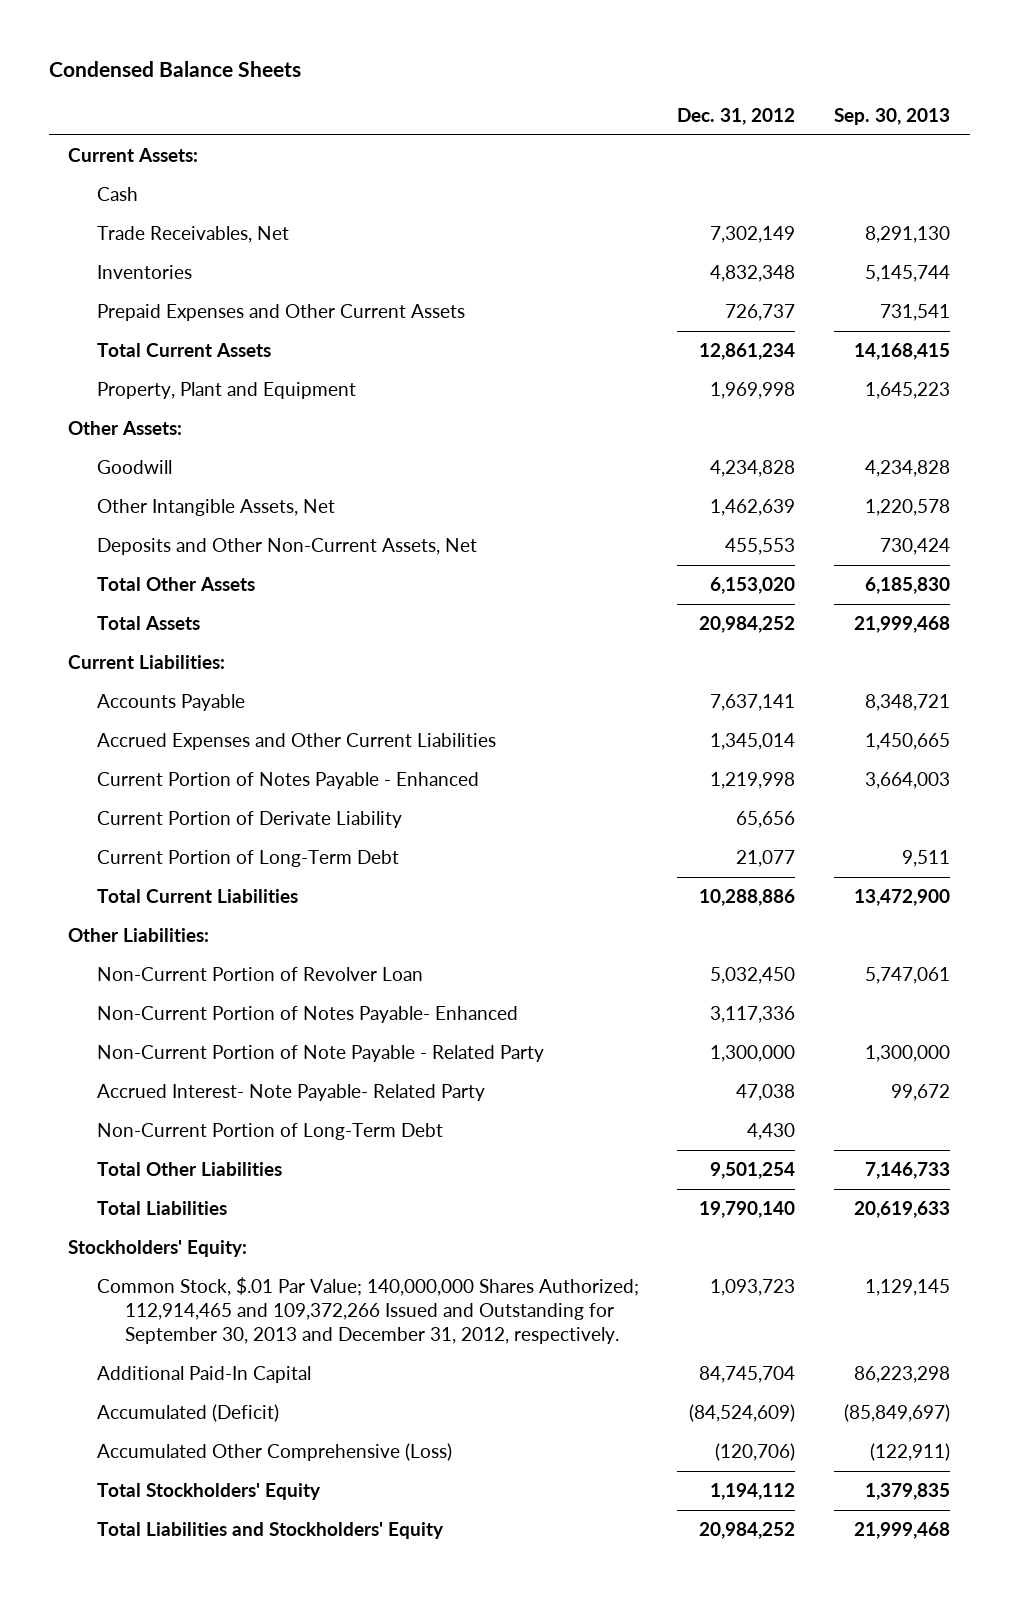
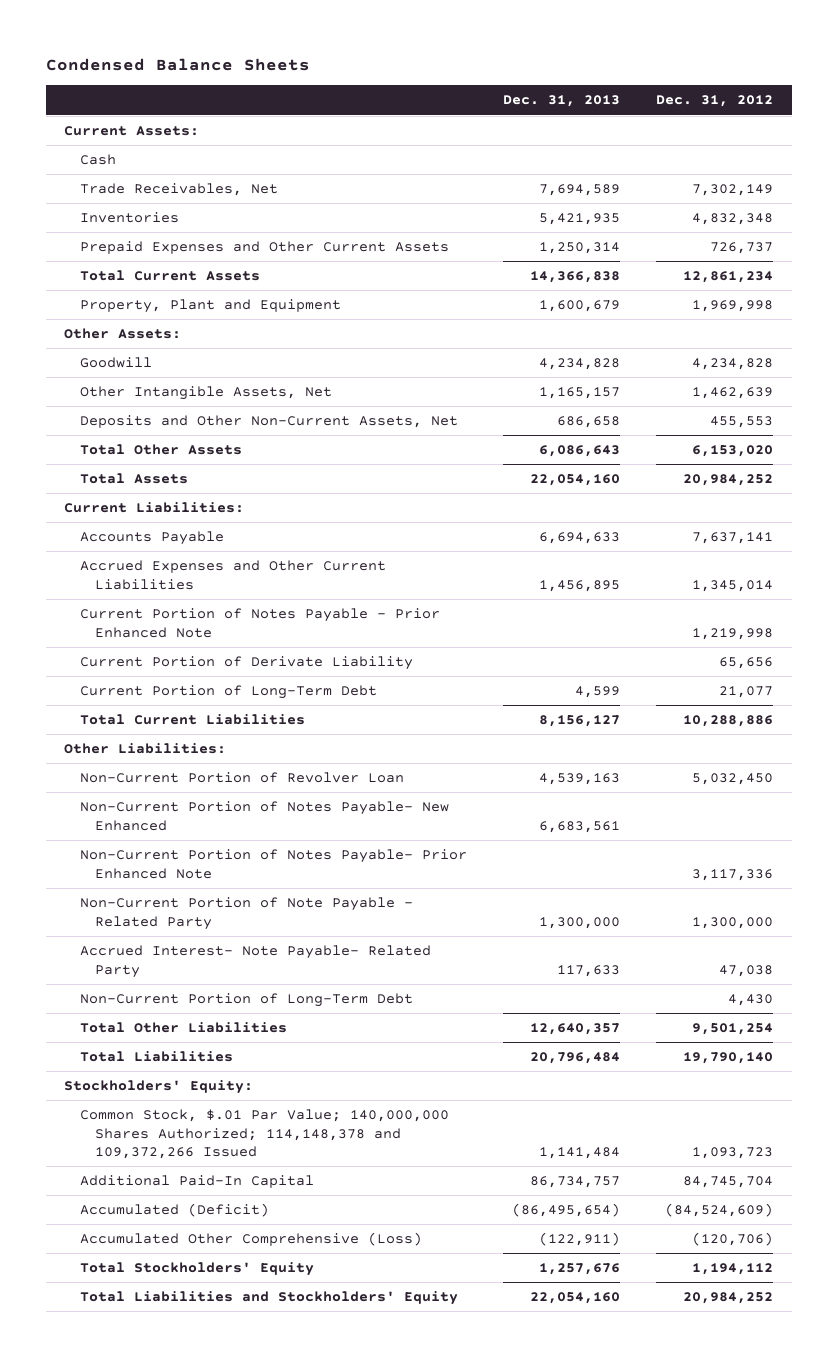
[834,107,951,125] Sep. 30, 2013 -> none
none -> [503,95,621,108] Dec. 31, 2013
[96,772,479,790] Current Portion of Notes Payable - Enhanced -> [79,608,440,638] Current Portion of Notes Payable - Prior Enhanced Note
none -> [79,801,449,831] Non-Current Portion of Notes Payable- New Enhanced
[96,1006,518,1024] Non-Current Portion of Notes Payable- Enhanced -> [79,849,467,879] Non-Current Portion of Notes Payable- Prior Enhanced Note
[96,1277,639,1345] Common Stock, $.01 Par Value; 140,000,000 Shares Authorized; 112,914,465 and 109,372,266 Issued and Outstanding for September 30, 2013 and December 31, 2012, respectively. -> [79,1109,449,1160] Common Stock, $.01 Par Value; 140,000,000 Shares Authorized; 114,148,378 and 109,372,266 Issued

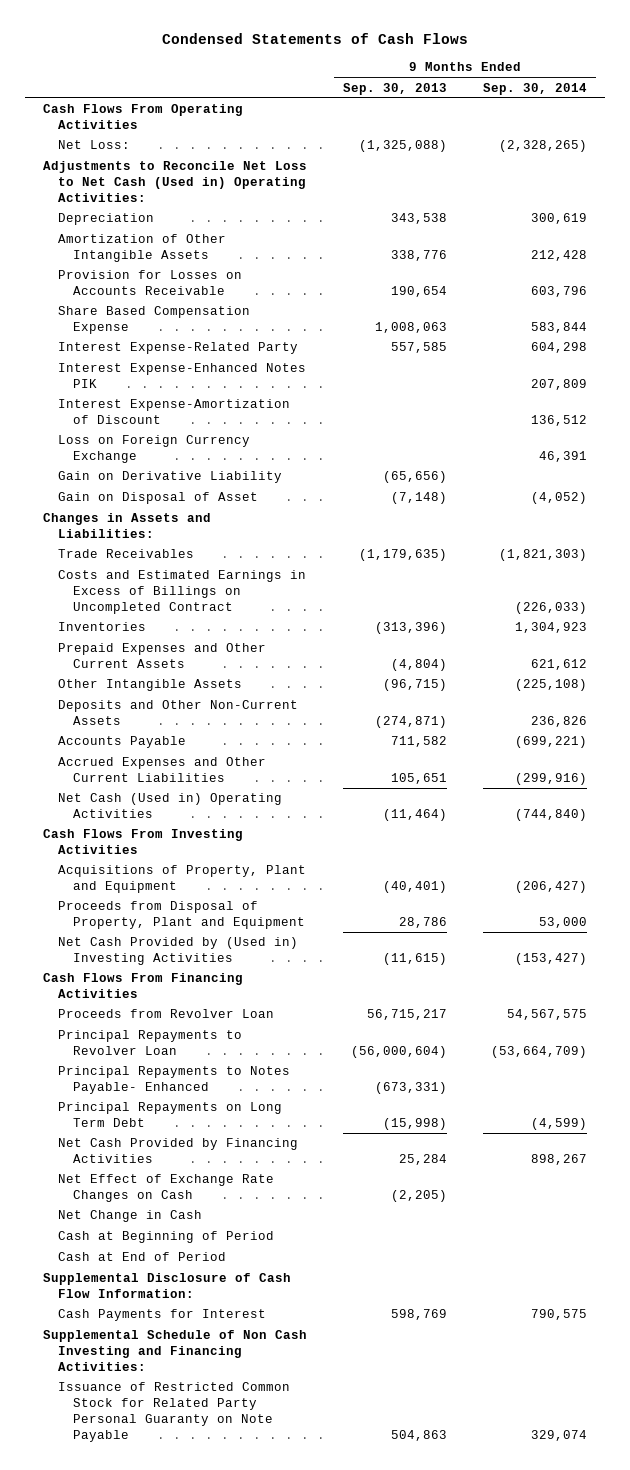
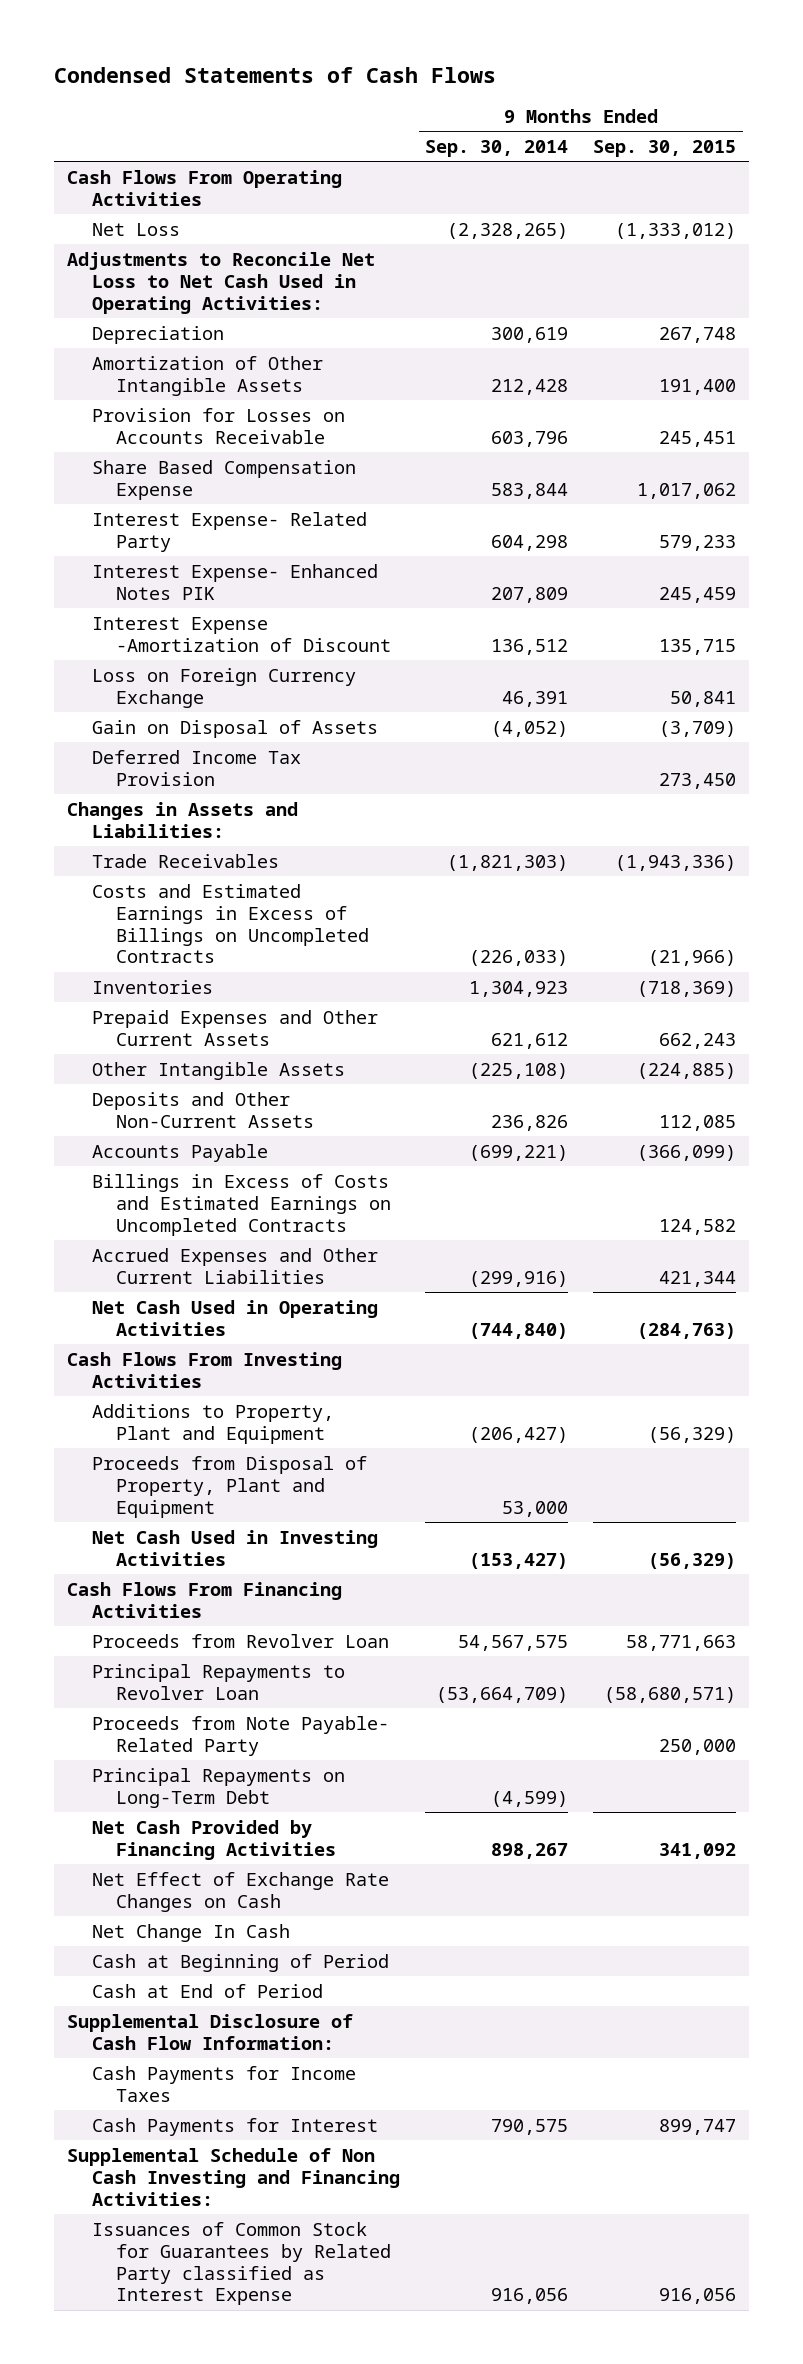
[342,82,447,95] Sep. 30, 2013 -> none
none -> [593,139,737,157] Sep. 30, 2015
[57,140,130,150] Net Loss: -> [91,222,180,236] Net Loss
[42,161,307,202] Adjustments to Reconcile Net Loss to Net Cash (Used in) Operating Activities: -> [66,251,375,314] Adjustments to Reconcile Net Loss to Net Cash Used in Operating Activities:
[57,342,298,355] Interest Expense-Related Party -> [91,511,367,552] Interest Expense- Related Party
[57,363,306,389] Interest Expense-Enhanced Notes PIK -> [91,563,378,600] Interest Expense- Enhanced Notes PIK
[57,399,290,425] Interest Expense-Amortization of Discount -> [91,616,392,652] Interest Expense -Amortization of Discount
[57,471,282,484] Gain on Derivative Liability -> none
[57,492,258,505] Gain on Disposal of Asset -> [91,719,378,738] Gain on Disposal of Assets
none -> [91,749,301,786] Deferred Income Tax Provision
[57,570,306,614] Costs and Estimated Earnings in Excess of Billings on Uncompleted Contract -> [91,883,370,964] Costs and Estimated Earnings in Excess of Billings on Uncompleted Contracts
none -> [91,1173,392,1236] Billings in Excess of Costs and Estimated Earnings on Uncompleted Contracts
[57,793,282,819] Net Cash (Used in) Operating Activities -> [91,1299,378,1336] Net Cash Used in Operating Activities
[57,865,306,894] Acquisitions of Property, Plant and Equipment -> [91,1403,334,1444] Additions to Property, Plant and Equipment
[57,937,298,966] Net Cash Provided by (Used in) Investing Activities -> [91,1529,378,1566] Net Cash Used in Investing Activities
[57,1066,290,1095] Principal Repayments to Notes Payable- Enhanced -> none
none -> [91,1715,389,1756] Proceeds from Note Payable- Related Party
[57,1102,282,1128] Principal Repayments on Long Term Debt -> [91,1767,345,1808] Principal Repayments on Long-Term Debt
[57,1210,202,1223] Net Change in Cash -> [91,1923,290,1942] Net Change In Cash
none -> [91,2065,356,2102] Cash Payments for Income Taxes
[57,1382,290,1442] Issuance of Restricted Common Stock for Related Party Personal Guaranty on Note Payable -> none
none -> [91,2221,392,2306] Issuances of Common Stock for Guarantees by Related Party classified as Interest Expense

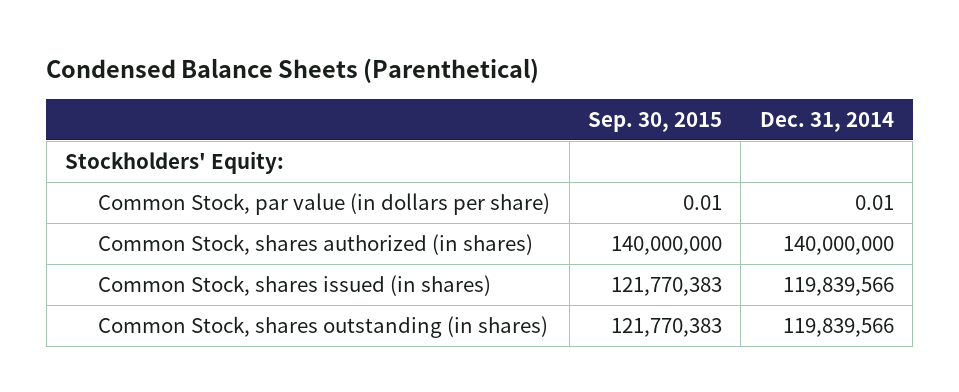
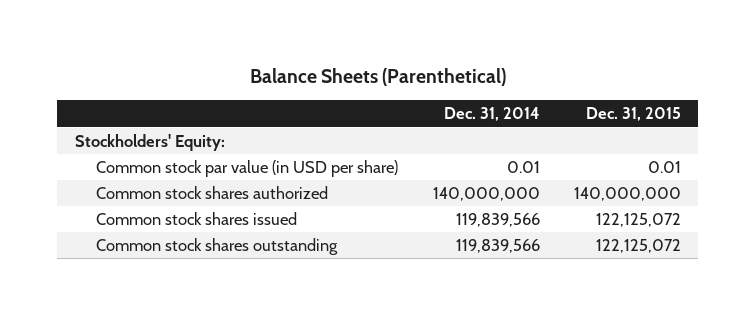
[46,58,540,84] Condensed Balance Sheets (Parenthetical) -> [249,68,506,87] Balance Sheets (Parenthetical)
[588,111,723,132] Sep. 30, 2015 -> none
none -> [585,107,681,122] Dec. 31, 2015
[98,192,551,215] Common Stock, par value (in dollars per share) -> [96,160,399,178] Common stock par value (in USD per share)
[98,233,534,255] Common Stock, shares authorized (in shares) -> [96,186,329,200] Common stock shares authorized
[98,274,492,296] Common Stock, shares issued (in shares) -> [96,212,298,226] Common stock shares issued
[98,315,549,338] Common Stock, shares outstanding (in shares) -> [96,238,339,256] Common stock shares outstanding

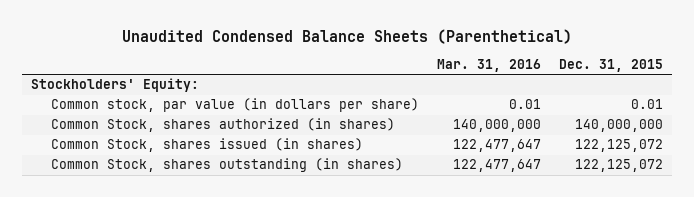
[249,68,506,87] Balance Sheets (Parenthetical) -> [121,28,572,44] Unaudited Condensed Balance Sheets (Parenthetical)
[443,107,540,122] Dec. 31, 2014 -> none
none -> [436,58,541,72] Mar. 31, 2016
[96,160,399,178] Common stock par value (in USD per share) -> [51,98,420,113] Common stock, par value (in dollars per share)
[96,186,329,200] Common stock shares authorized -> [51,118,396,133] Common Stock, shares authorized (in shares)
[96,212,298,226] Common stock shares issued -> [51,138,364,153] Common Stock, shares issued (in shares)
[96,238,339,256] Common stock shares outstanding -> [51,158,404,173] Common Stock, shares outstanding (in shares)

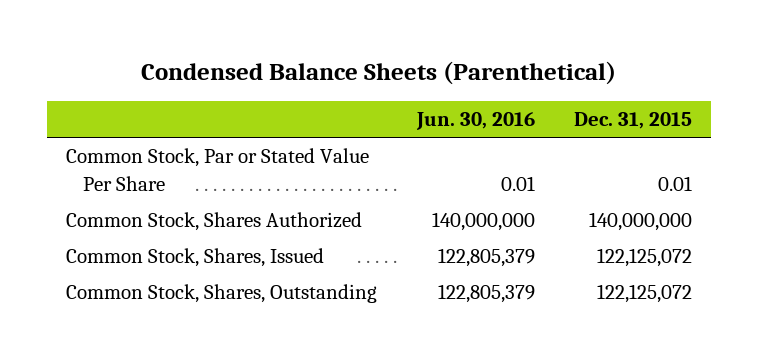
[121,28,572,44] Unaudited Condensed Balance Sheets (Parenthetical) -> [141,60,617,85] Condensed Balance Sheets (Parenthetical)
[436,58,541,72] Mar. 31, 2016 -> none
none -> [415,112,535,131] Jun. 30, 2016
[31,78,200,93] Stockholders' Equity: -> none
[51,98,420,113] Common stock, par value (in dollars per share) -> [66,148,370,191] Common Stock, Par or Stated Value Per Share
[51,118,396,133] Common Stock, shares authorized (in shares) -> [66,212,363,232] Common Stock, Shares Authorized
[51,138,364,153] Common Stock, shares issued (in shares) -> [66,248,325,268] Common Stock, Shares, Issued
[51,158,404,173] Common Stock, shares outstanding (in shares) -> [66,284,378,304] Common Stock, Shares, Outstanding

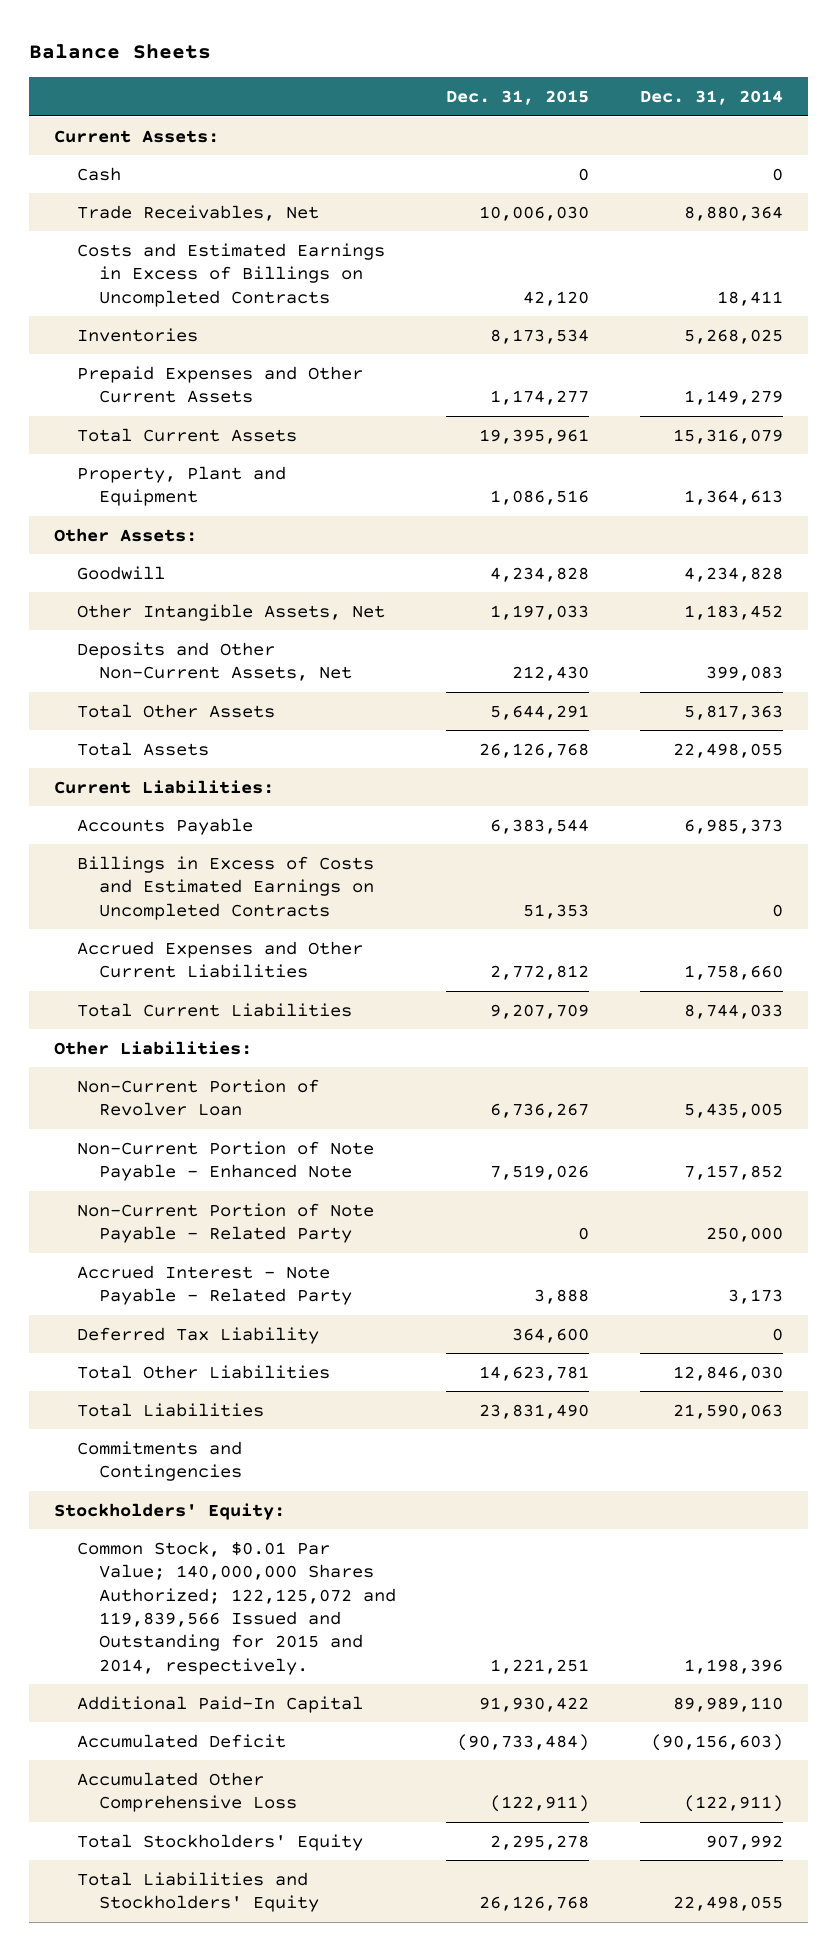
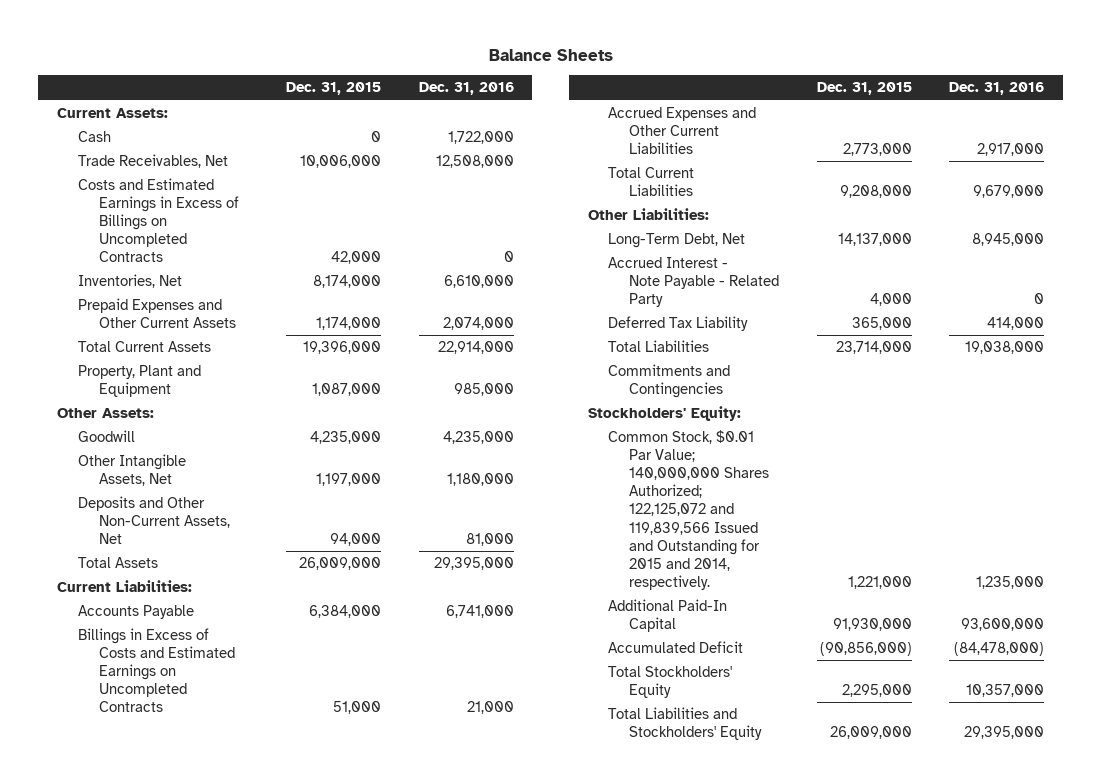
[639,90,783,106] Dec. 31, 2014 -> none
none -> [418,82,514,96] Dec. 31, 2016
[479,205,590,221] 10,006,030 -> [300,154,382,168] 10,006,000
[523,290,590,306] 42,120 -> [331,251,382,265] 42,000
[76,327,198,342] Inventories -> [77,273,182,288] Inventories, Net
[490,328,590,344] 8,173,534 -> [313,274,382,288] 8,174,000
[490,390,590,406] 1,174,277 -> [316,317,382,331] 1,174,000
[479,428,590,444] 19,395,961 -> [303,340,382,354] 19,396,000
[490,490,590,506] 1,086,516 -> [312,383,382,397] 1,087,000
[76,703,275,718] Total Other Assets -> none
[490,566,590,582] 4,234,828 -> [310,430,382,444] 4,235,000
[490,604,590,620] 1,197,033 -> [316,473,382,487] 1,197,000
[512,666,590,682] 212,430 -> [330,533,382,547] 94,000
[479,742,590,758] 26,126,768 -> [299,556,382,570] 26,009,000
[490,818,590,834] 6,383,544 -> [309,604,382,618] 6,384,000
[523,903,590,919] 51,353 -> [333,701,382,715] 51,000
[490,965,590,981] 2,772,812 -> [842,143,912,157] 2,773,000
[490,1003,590,1019] 9,207,709 -> [839,185,912,199] 9,208,000
[76,1078,319,1117] Non-Current Portion of Revolver Loan -> none
[76,1140,374,1182] Non-Current Portion of Note Payable - Enhanced Note -> none
[76,1202,374,1244] Non-Current Portion of Note Payable - Related Party -> none
[76,1364,330,1379] Total Other Liabilities -> none
none -> [608,232,746,248] Long-Term Debt, Net
[534,1289,590,1305] 3,888 -> [869,293,912,307] 4,000
[512,1327,590,1343] 364,600 -> [851,316,912,330] 365,000
[479,1403,590,1419] 23,831,490 -> [835,340,912,354] 23,714,000
[76,1771,297,1813] Accumulated Other Comprehensive Loss -> none
[490,1658,590,1674] 1,221,251 -> [847,575,912,589] 1,221,000
[479,1696,590,1712] 91,930,422 -> [832,618,912,632] 91,930,000
[457,1733,590,1751] (90,733,484) -> [819,641,912,656] (90,856,000)
[490,1834,590,1850] 2,295,278 -> [841,684,912,698] 2,295,000
[479,1896,590,1912] 26,126,768 -> [829,726,912,740] 26,009,000

